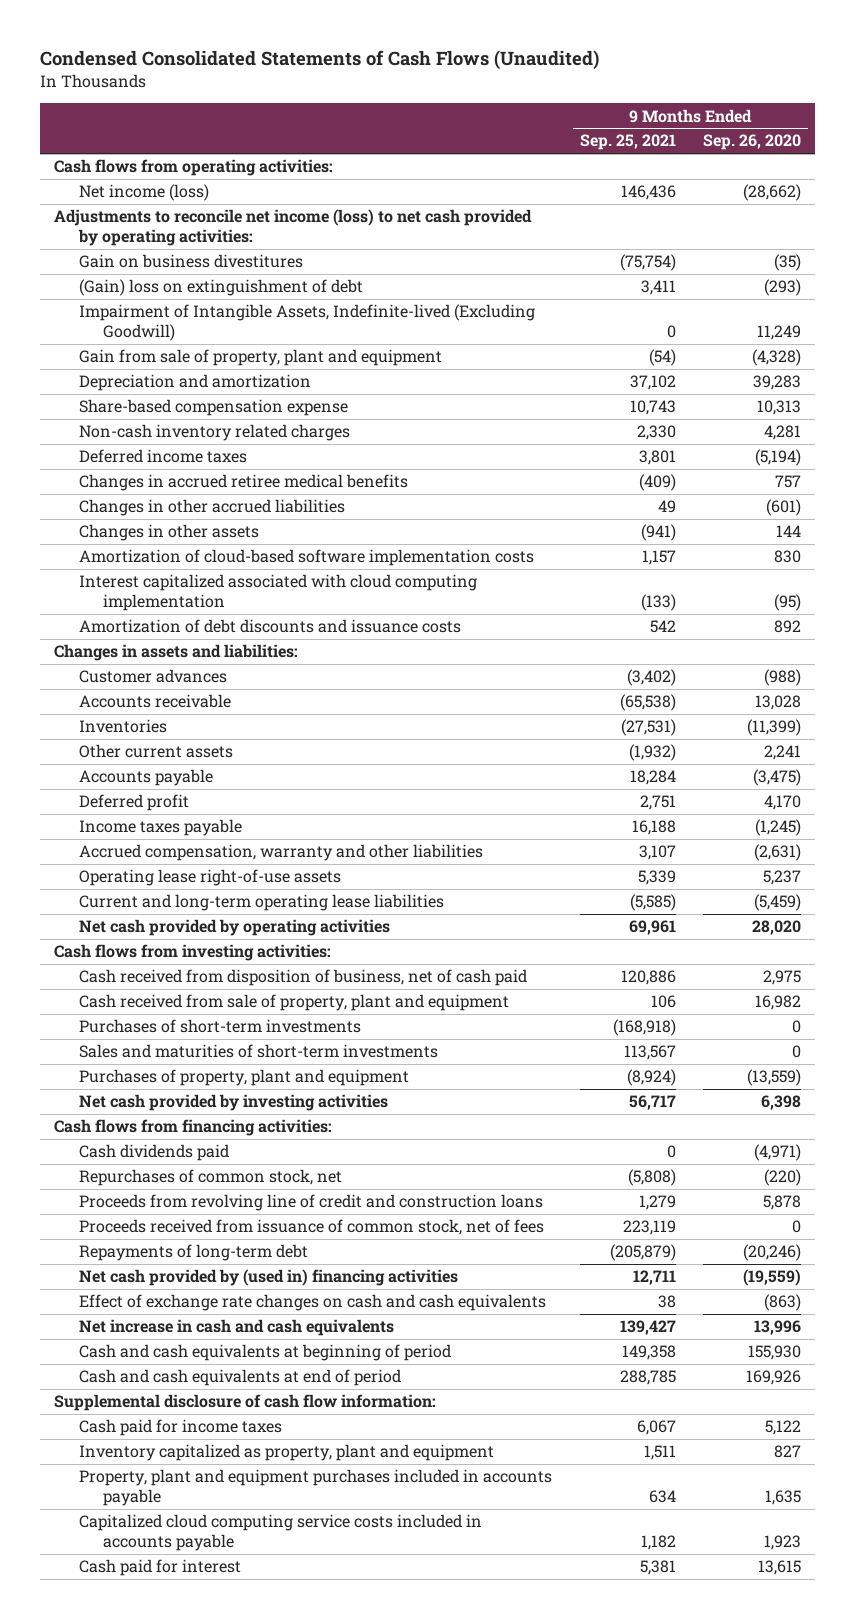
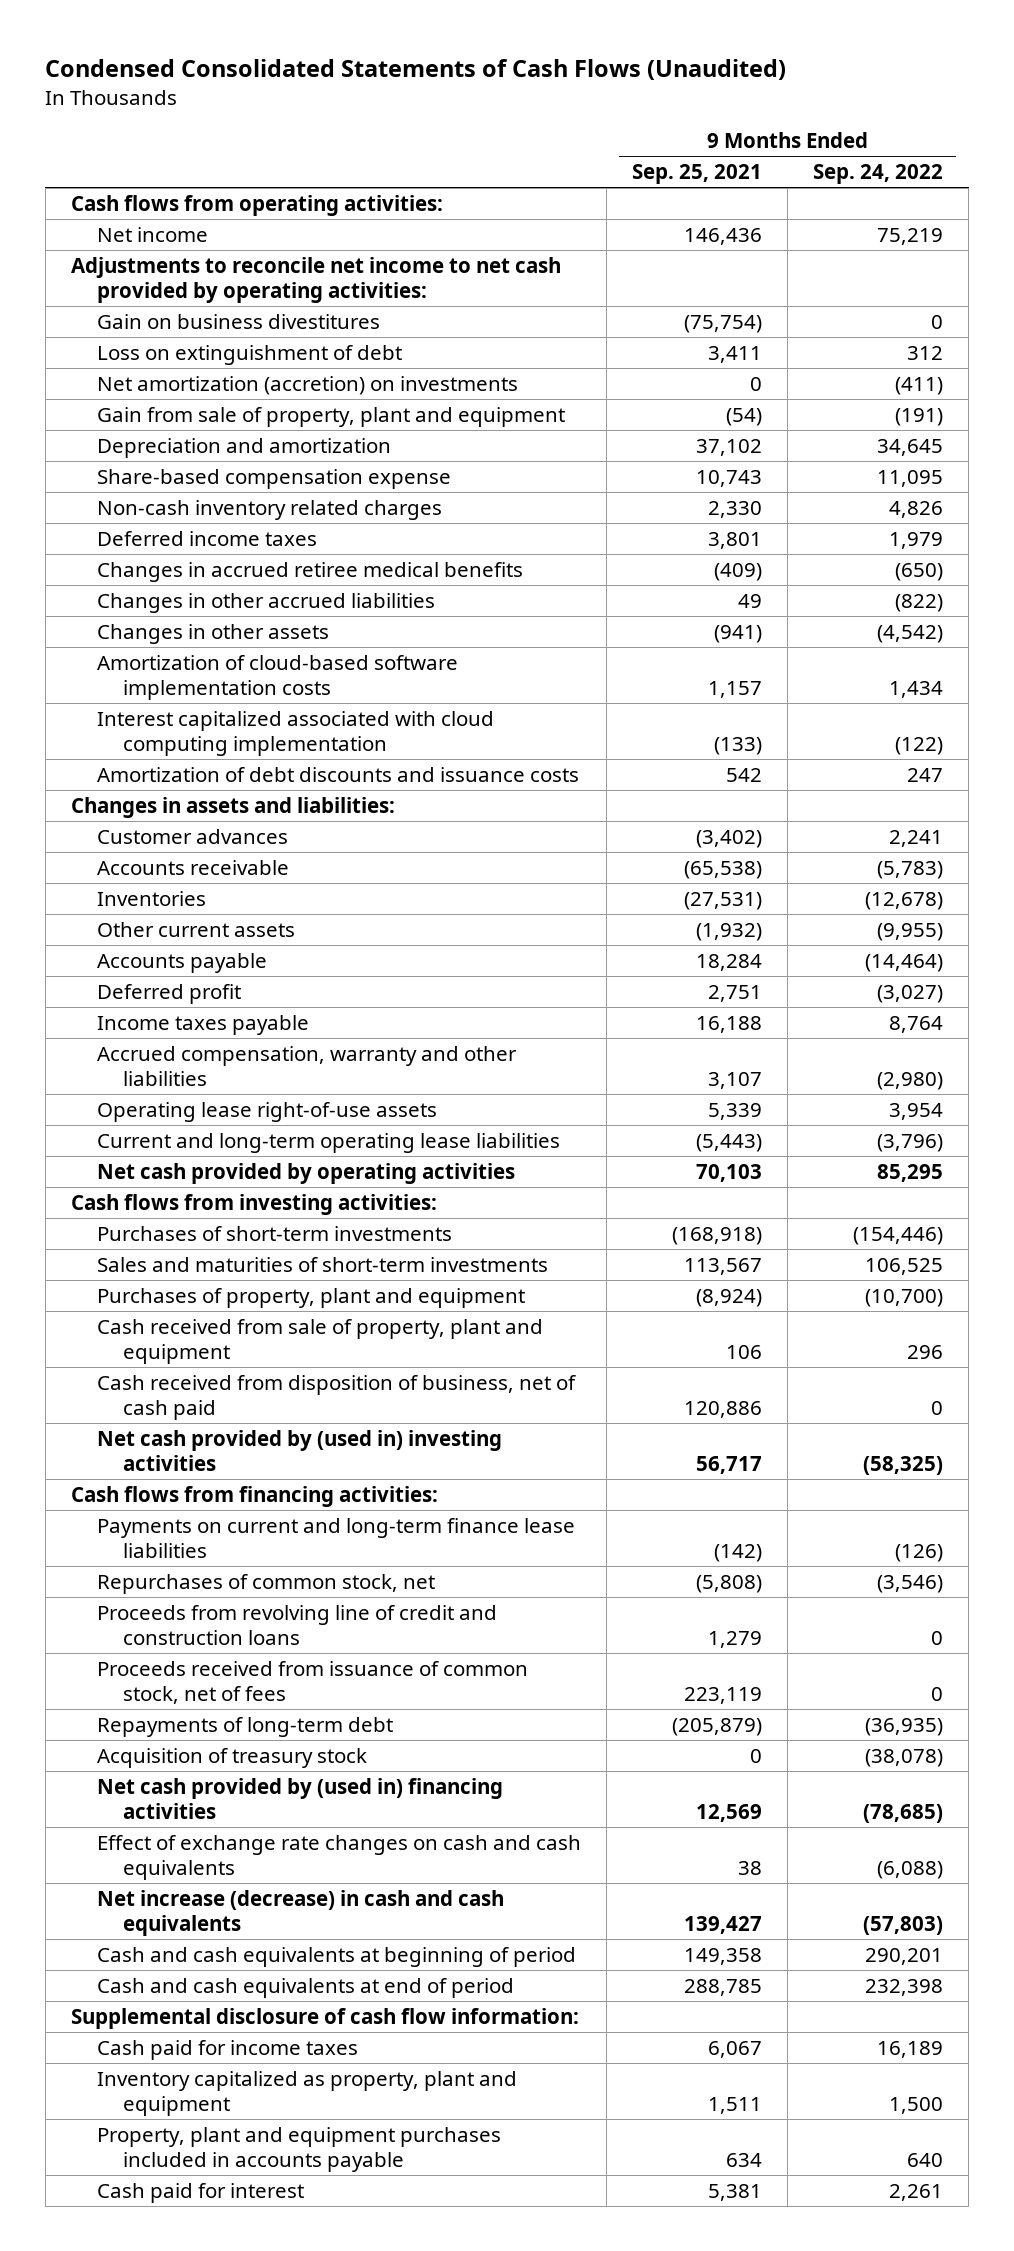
[703,134,802,151] Sep. 26, 2020 -> none
none -> [813,164,944,185] Sep. 24, 2022
[78,184,209,202] Net income (loss) -> [97,226,209,242] Net income
[54,209,533,246] Adjustments to reconcile net income (loss) to net cash provided by operating activities: -> [70,256,561,304] Adjustments to reconcile net income to net cash provided by operating activities:
[78,304,535,341] Impairment of Intangible Assets, Indefinite-lived (Excluding Goodwill) -> none
[78,279,363,297] (Gain) loss on extinguishment of debt -> [97,344,403,365] Loss on extinguishment of debt
none -> [97,375,519,395] Net amortization (accretion) on investments
[629,894,676,912] (5,585) -> [696,1133,763,1152] (5,443)
[628,920,676,936] 69,961 -> [696,1163,763,1182] 70,103
[78,994,509,1012] Cash received from sale of property, plant and equipment -> [97,1318,544,1365] Cash received from sale of property, plant and equipment
[78,969,527,987] Cash received from disposition of business, net of cash paid -> [97,1374,577,1421] Cash received from disposition of business, net of cash paid
[78,1094,388,1112] Net cash provided by investing activities -> [97,1429,503,1472] Net cash provided by (used in) investing activities
[78,1144,229,1162] Cash dividends paid -> none
none -> [97,1517,576,1559] Payments on current and long-term finance lease liabilities
none -> [97,1747,368,1768] Acquisition of treasury stock
[632,1270,676,1286] 12,711 -> [696,1804,763,1823] 12,569
[78,1319,394,1337] Net increase in cash and cash equivalents -> [97,1889,505,1937] Net increase (decrease) in cash and cash equivalents
[78,1514,482,1551] Capitalized cloud computing service costs included in accounts payable -> none

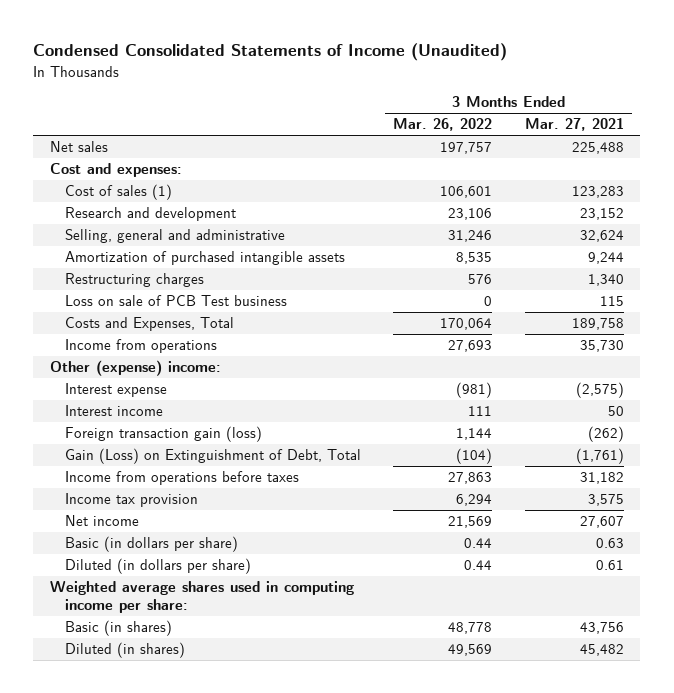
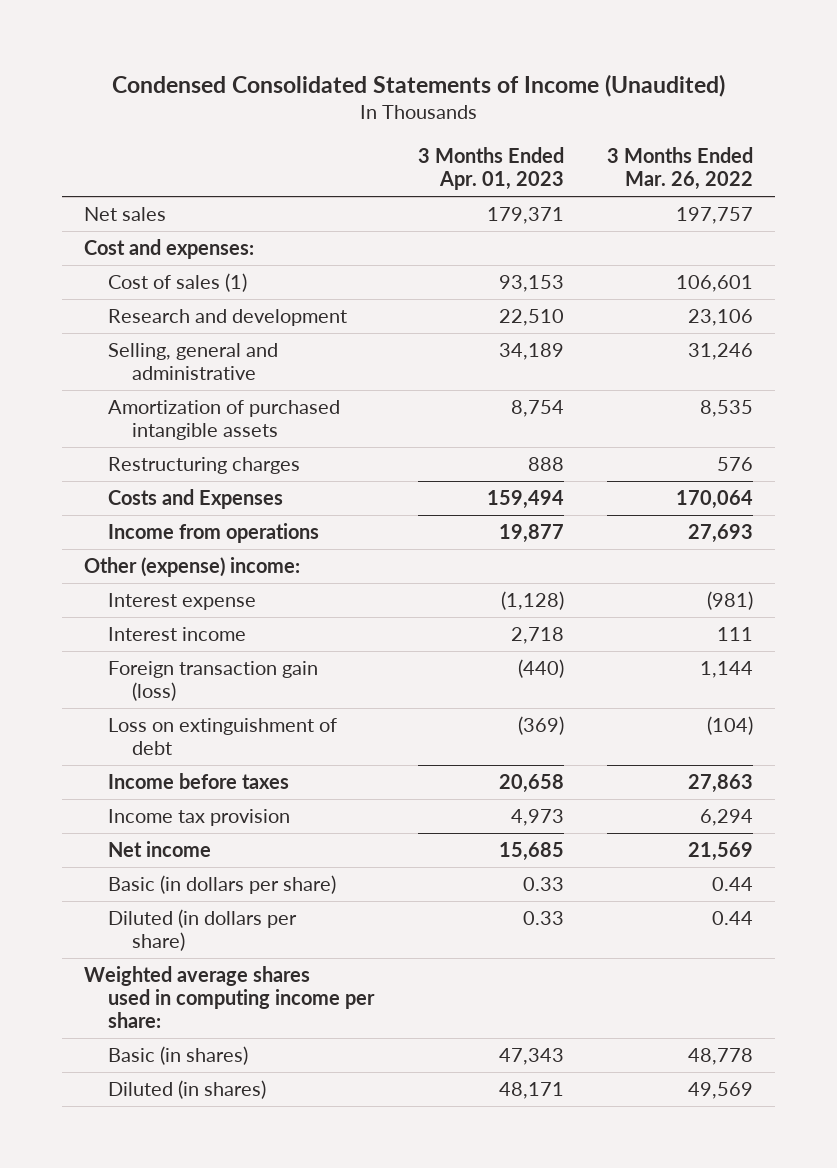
[524,118,624,132] Mar. 27, 2021 -> none
none -> [417,147,564,191] 3 Months Ended Apr. 01, 2023
[64,295,287,307] Loss on sale of PCB Test business -> none
[64,317,234,332] Costs and Expenses, Total -> [107,489,283,510] Costs and Expenses
[64,448,361,465] Gain (Loss) on Extinguishment of Debt, Total -> [107,718,337,756] Loss on extinguishment of debt
[64,471,299,486] Income from operations before taxes -> [107,773,289,790] Income before taxes

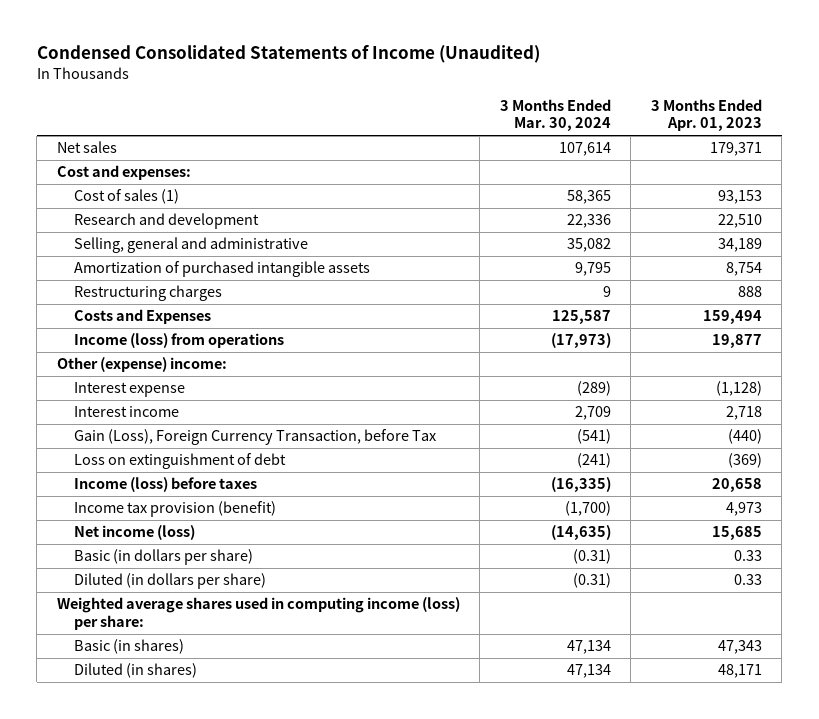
[607,147,754,191] 3 Months Ended Mar. 26, 2022 -> none
none -> [499,98,611,132] 3 Months Ended Mar. 30, 2024
[107,523,319,544] Income from operations -> [73,333,284,349] Income (loss) from operations
[107,661,318,702] Foreign transaction gain (loss) -> [73,429,436,446] Gain (Loss), Foreign Currency Transaction, before Tax
[107,773,289,790] Income before taxes -> [73,477,257,493] Income (loss) before taxes
[107,809,290,827] Income tax provision -> [73,501,276,518] Income tax provision (benefit)
[107,841,211,858] Net income -> [73,525,195,541] Net income (loss)
[83,966,375,1029] Weighted average shares used in computing income per share: -> [56,597,460,630] Weighted average shares used in computing income (loss) per share:

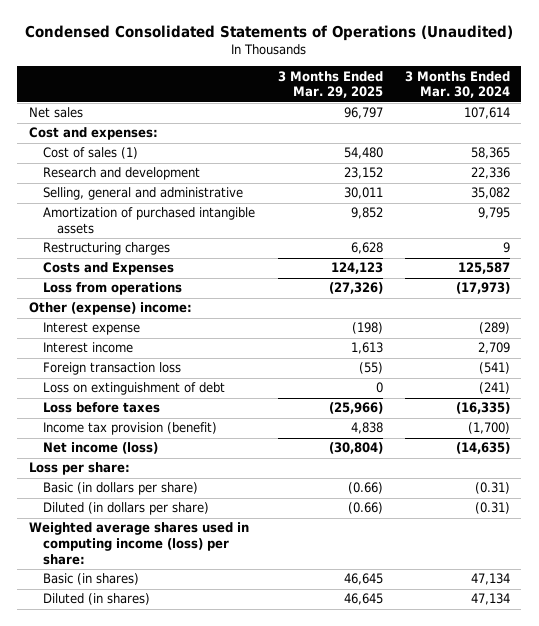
[36,45,540,64] Condensed Consolidated Statements of Income (Unaudited) -> [25,24,514,41] Condensed Consolidated Statements of Operations (Unaudited)
[650,98,762,132] 3 Months Ended Apr. 01, 2023 -> none
none -> [277,70,383,99] 3 Months Ended Mar. 29, 2025
[73,333,284,349] Income (loss) from operations -> [42,282,182,296] Loss from operations
[73,429,436,446] Gain (Loss), Foreign Currency Transaction, before Tax -> [42,362,181,376] Foreign transaction loss
[73,477,257,493] Income (loss) before taxes -> [42,402,160,414] Loss before taxes
none -> [28,462,130,476] Loss per share:

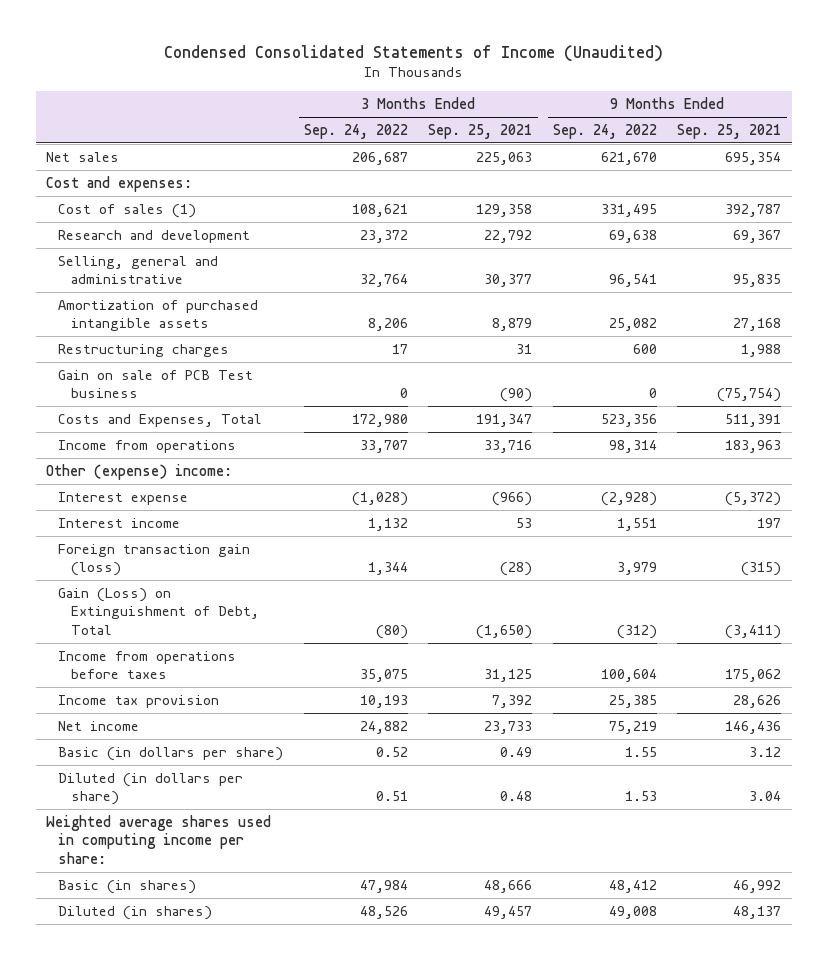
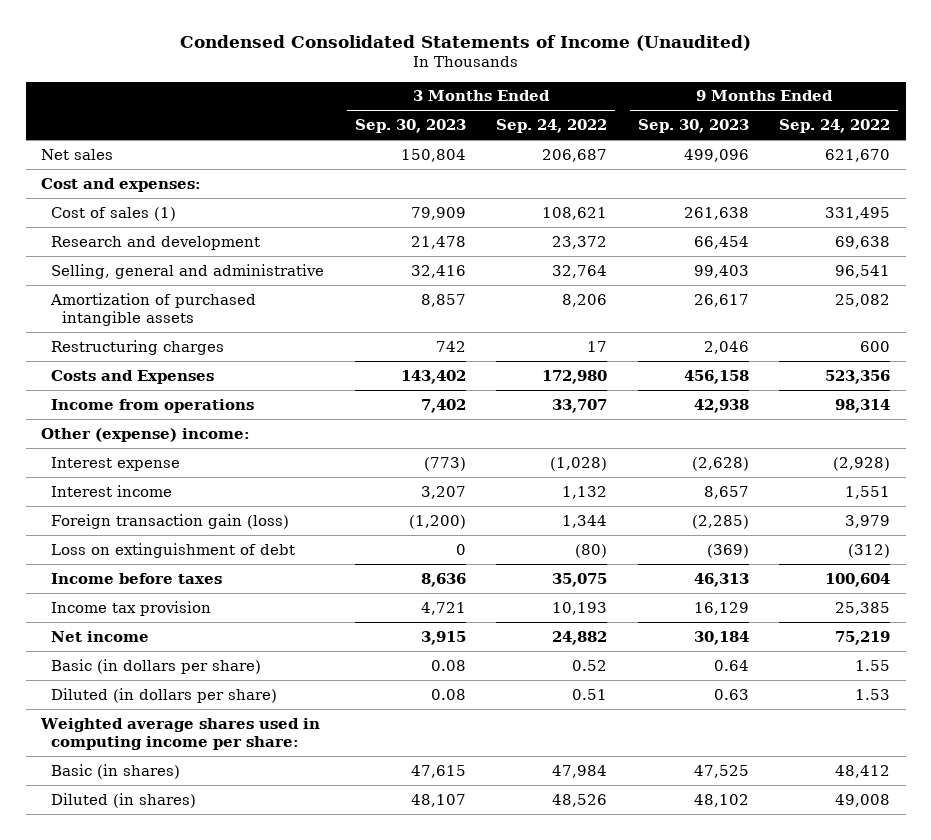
[428,123,533,139] Sep. 25, 2021 -> none
[677,123,782,139] Sep. 25, 2021 -> none
none -> [354,119,466,134] Sep. 30, 2023
none -> [637,119,749,134] Sep. 30, 2023
[58,369,254,399] Gain on sale of PCB Test business -> none
[58,413,263,427] Costs and Expenses, Total -> [51,369,215,384] Costs and Expenses
[58,587,260,635] Gain (Loss) on Extinguishment of Debt, Total -> [51,542,296,558] Loss on extinguishment of debt
[58,650,237,680] Income from operations before taxes -> [51,572,223,584] Income before taxes

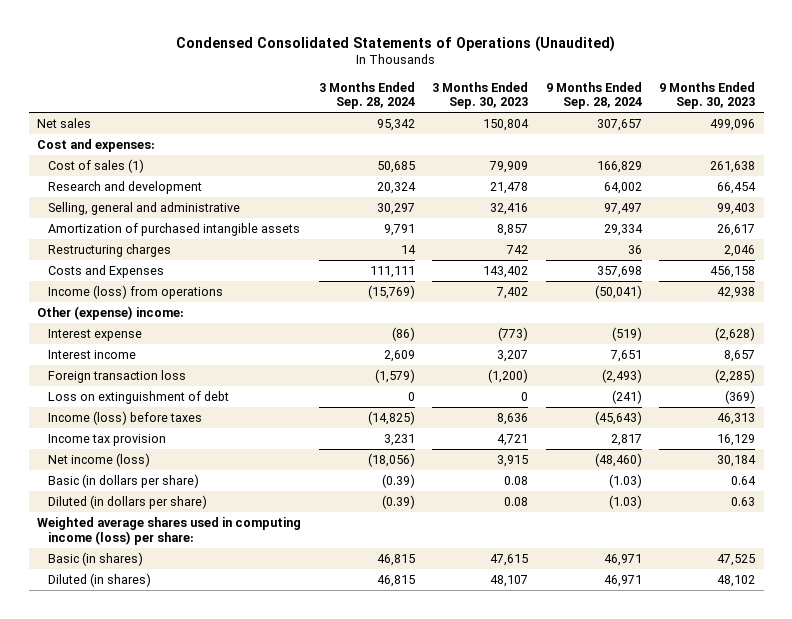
[179,34,751,51] Condensed Consolidated Statements of Income (Unaudited) -> [176,35,616,52] Condensed Consolidated Statements of Operations (Unaudited)
[496,119,608,134] Sep. 24, 2022 -> none
[779,119,891,134] Sep. 24, 2022 -> none
none -> [318,81,415,110] 3 Months Ended Sep. 28, 2024
none -> [545,81,642,110] 9 Months Ended Sep. 28, 2024
[51,398,255,413] Income from operations -> [48,284,224,299] Income (loss) from operations
[51,513,290,529] Foreign transaction gain (loss) -> [48,369,187,383] Foreign transaction loss
[51,572,223,584] Income before taxes -> [48,410,203,425] Income (loss) before taxes
[51,630,150,642] Net income -> [48,452,151,467] Net income (loss)
[39,717,320,751] Weighted average shares used in computing income per share: -> [37,516,302,545] Weighted average shares used in computing income (loss) per share:

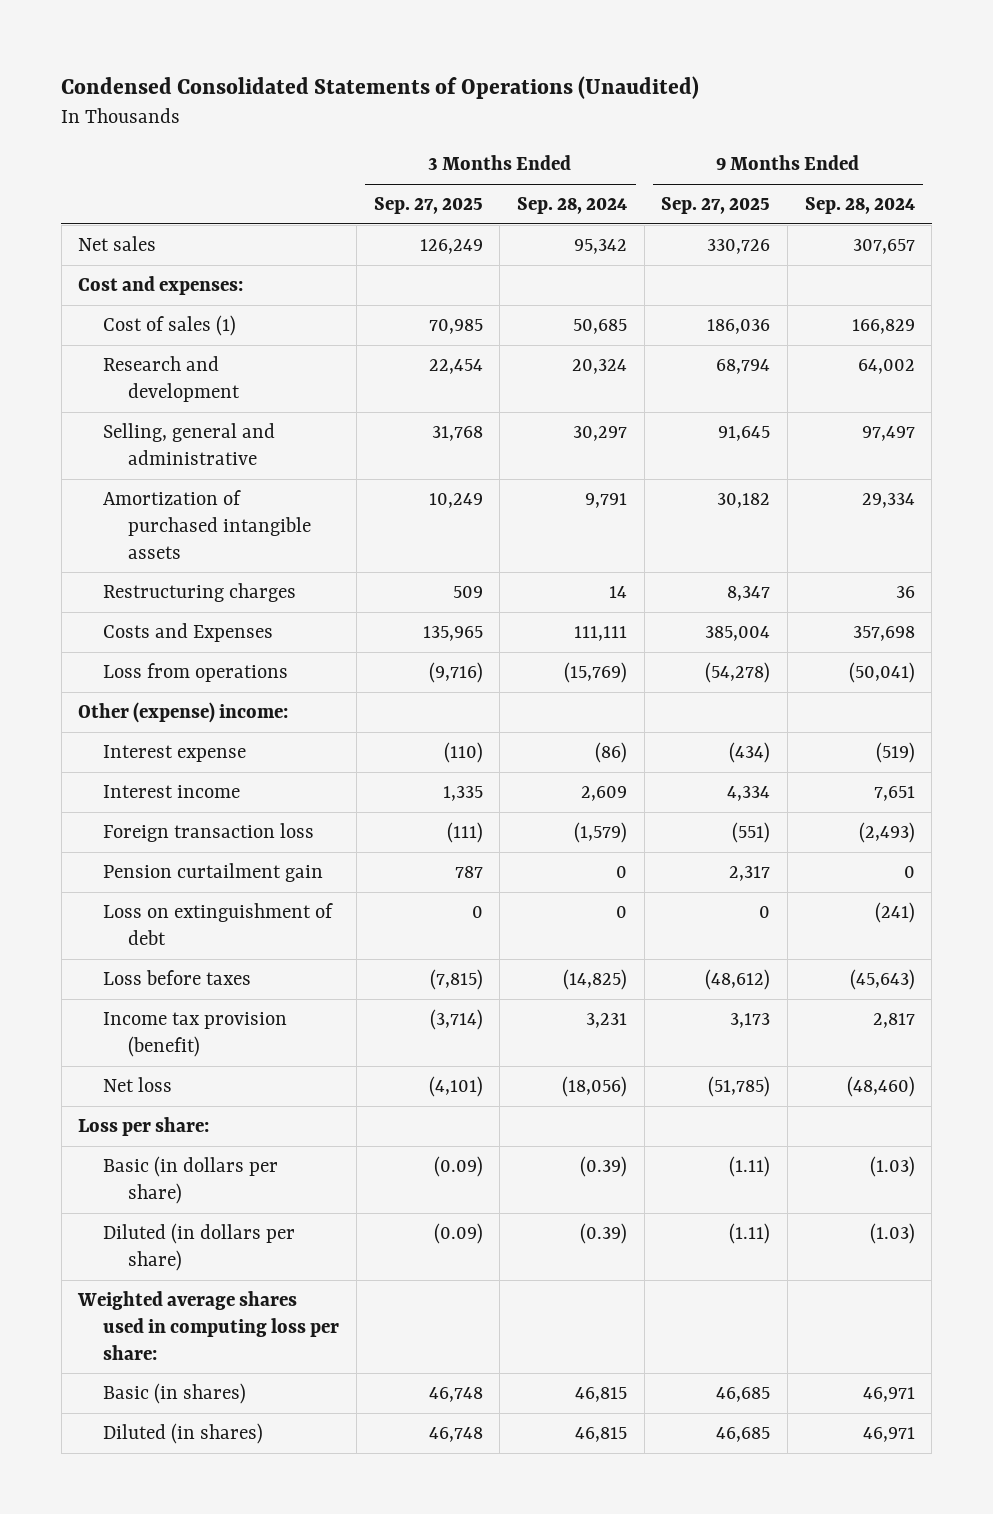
[432,81,529,110] 3 Months Ended Sep. 30, 2023 -> none
[658,81,755,110] 9 Months Ended Sep. 30, 2023 -> none
none -> [373,197,483,215] Sep. 27, 2025
none -> [661,197,771,215] Sep. 27, 2025
[48,284,224,299] Income (loss) from operations -> [103,663,289,683] Loss from operations
none -> [103,863,324,883] Pension curtailment gain
[48,410,203,425] Income (loss) before taxes -> [103,970,252,986] Loss before taxes
[48,433,167,446] Income tax provision -> [103,1012,288,1057] Income tax provision (benefit)
[48,452,151,467] Net income (loss) -> [103,1077,173,1093] Net loss
none -> [78,1117,210,1137] Loss per share:
[37,516,302,545] Weighted average shares used in computing income (loss) per share: -> [77,1291,340,1360] Weighted average shares used in computing loss per share:

